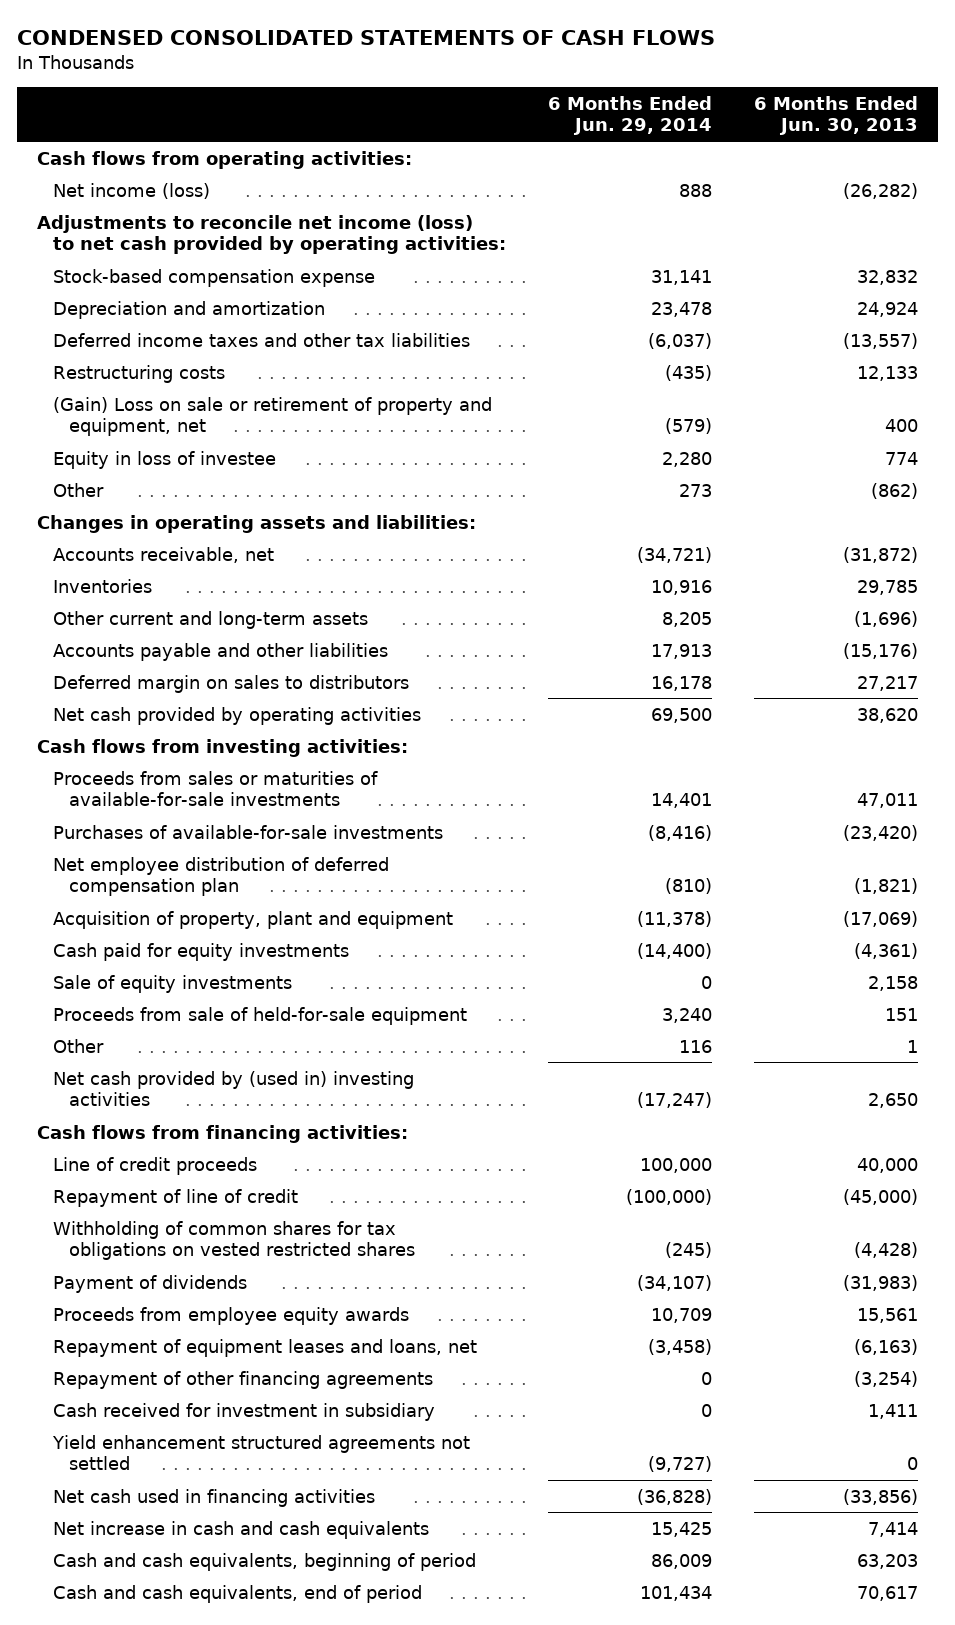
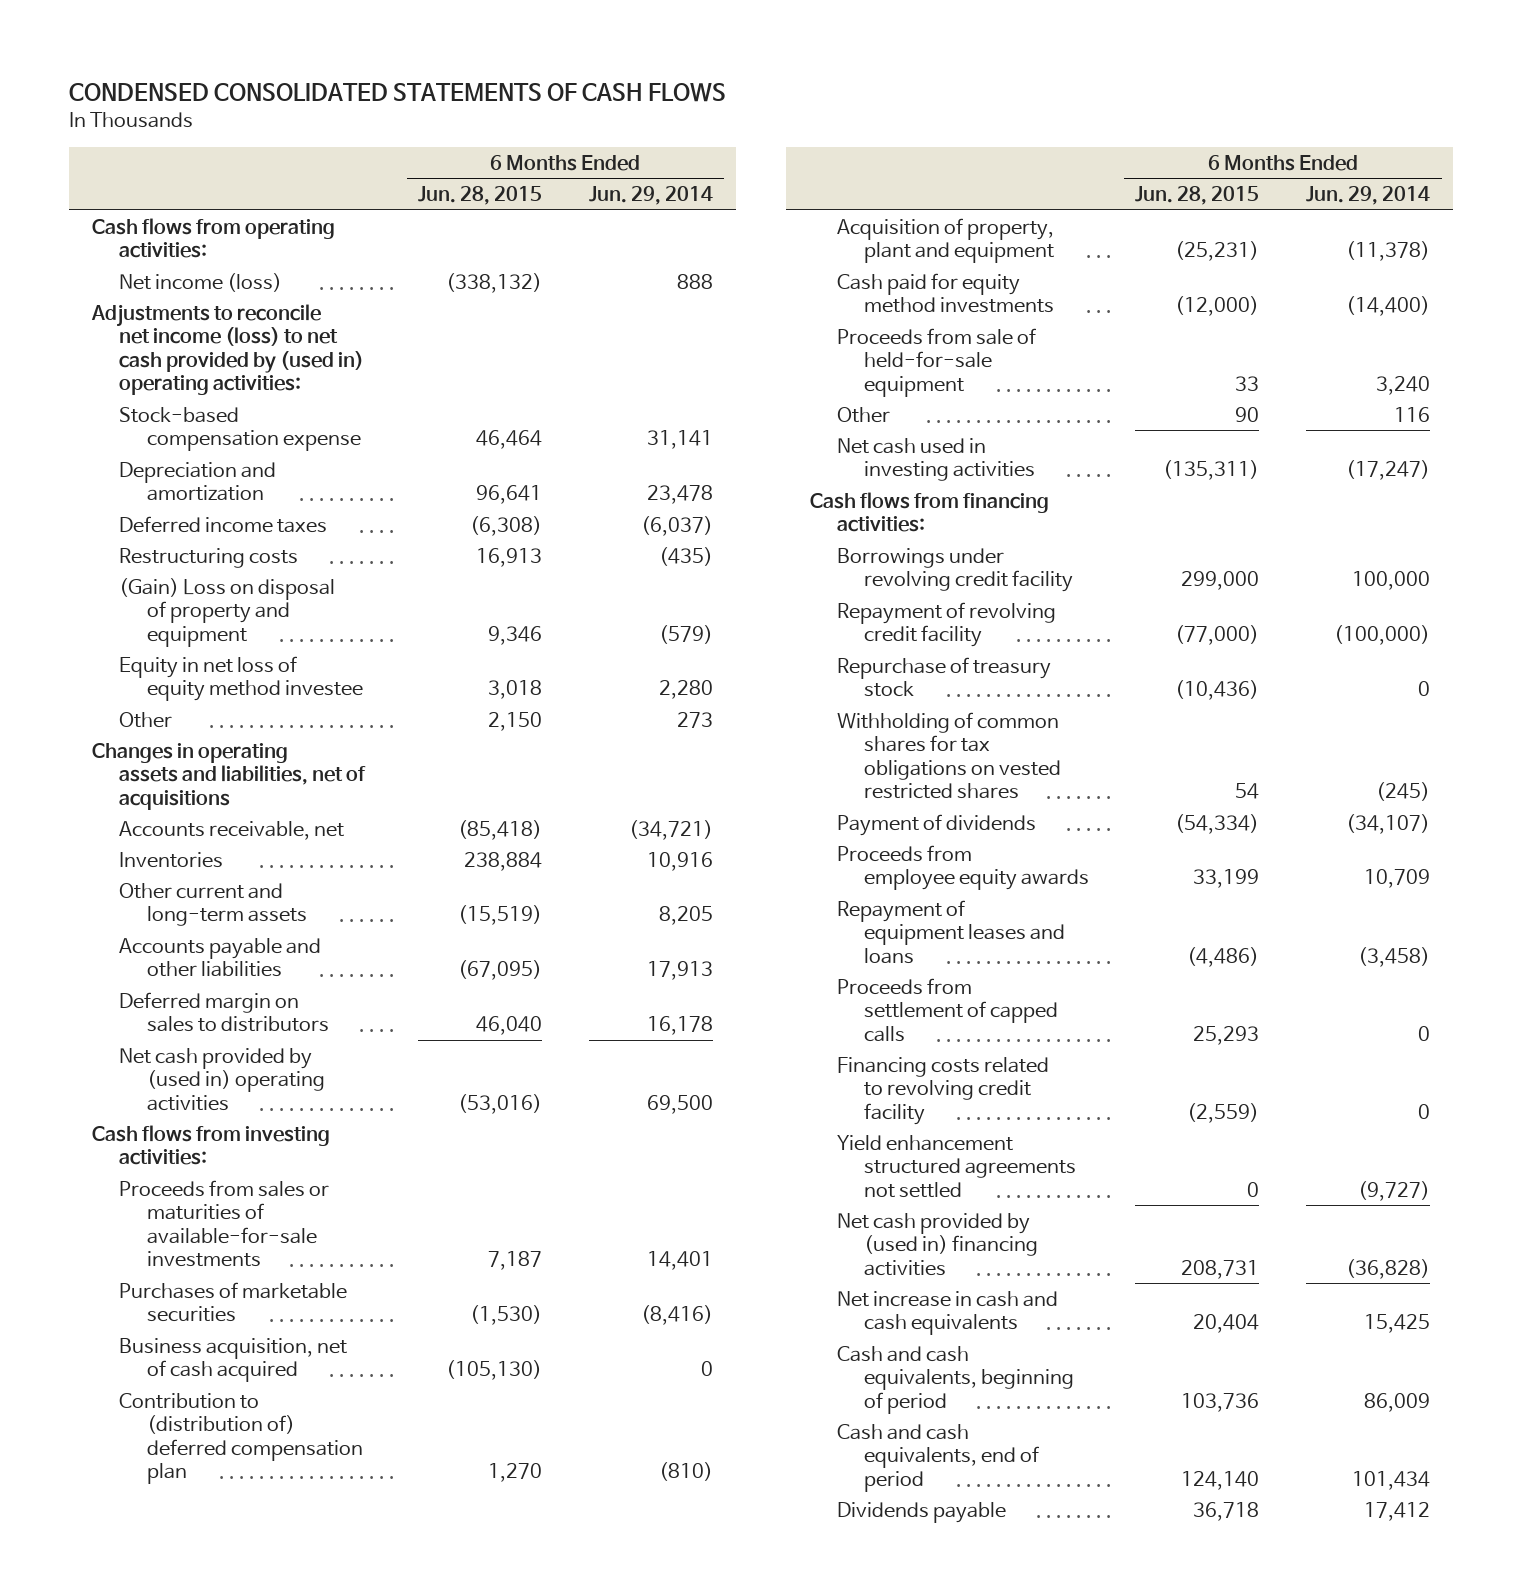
[753,96,918,136] 6 Months Ended Jun. 30, 2013 -> none
none -> [418,186,543,206] Jun. 28, 2015
[37,214,507,255] Adjustments to reconcile net income (loss) to net cash provided by operating activities: -> [91,303,365,396] Adjustments to reconcile net income (loss) to net cash provided by (used in) operating activities:
[53,332,471,347] Deferred income taxes and other tax liabilities -> [119,515,328,533] Deferred income taxes
[53,396,493,437] (Gain) Loss on sale or retirement of property and equipment, net -> [119,577,336,647] (Gain) Loss on disposal of property and equipment
[53,450,277,469] Equity in loss of investee -> [119,655,363,702] Equity in net loss of equity method investee
[37,514,477,533] Changes in operating assets and liabilities: -> [92,742,367,810] Changes in operating assets and liabilities, net of acquisitions
[53,706,422,725] Net cash provided by operating activities -> [119,1047,325,1111] Net cash provided by (used in) operating activities
[53,824,444,839] Purchases of available-for-sale investments -> [119,1281,348,1323] Purchases of marketable securities
none -> [119,1337,348,1383] Business acquisition, net of cash acquired
[53,856,390,897] Net employee distribution of deferred compensation plan -> [119,1392,363,1485] Contribution to (distribution of) deferred compensation plan
[53,974,293,993] Sale of equity investments -> none
[53,942,350,961] Cash paid for equity investments -> [836,272,1054,314] Cash paid for equity method investments
[53,1070,415,1107] Net cash provided by (used in) investing activities -> [836,437,1035,482] Net cash used in investing activities
[53,1156,258,1175] Line of credit proceeds -> [836,547,1073,593] Borrowings under revolving credit facility
[53,1188,299,1207] Repayment of line of credit -> [836,601,1056,648] Repayment of revolving credit facility
none -> [836,656,1051,698] Repurchase of treasury stock
[53,1402,436,1421] Cash received for investment in subsidiary -> none
[53,1338,478,1357] Repayment of equipment leases and loans, net -> [836,899,1065,964] Repayment of equipment leases and loans
none -> [836,977,1058,1042] Proceeds from settlement of capped calls
[53,1370,434,1389] Repayment of other financing agreements -> [836,1056,1049,1125] Financing costs related to revolving credit facility
[53,1488,376,1507] Net cash used in financing activities -> [836,1212,1038,1276] Net cash provided by (used in) financing activities
none -> [836,1501,1006,1523] Dividends payable

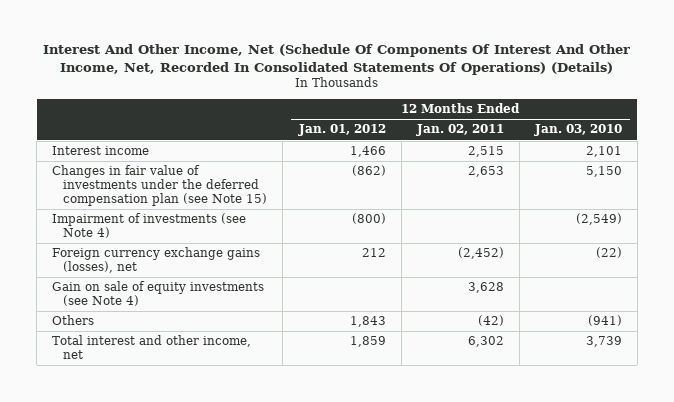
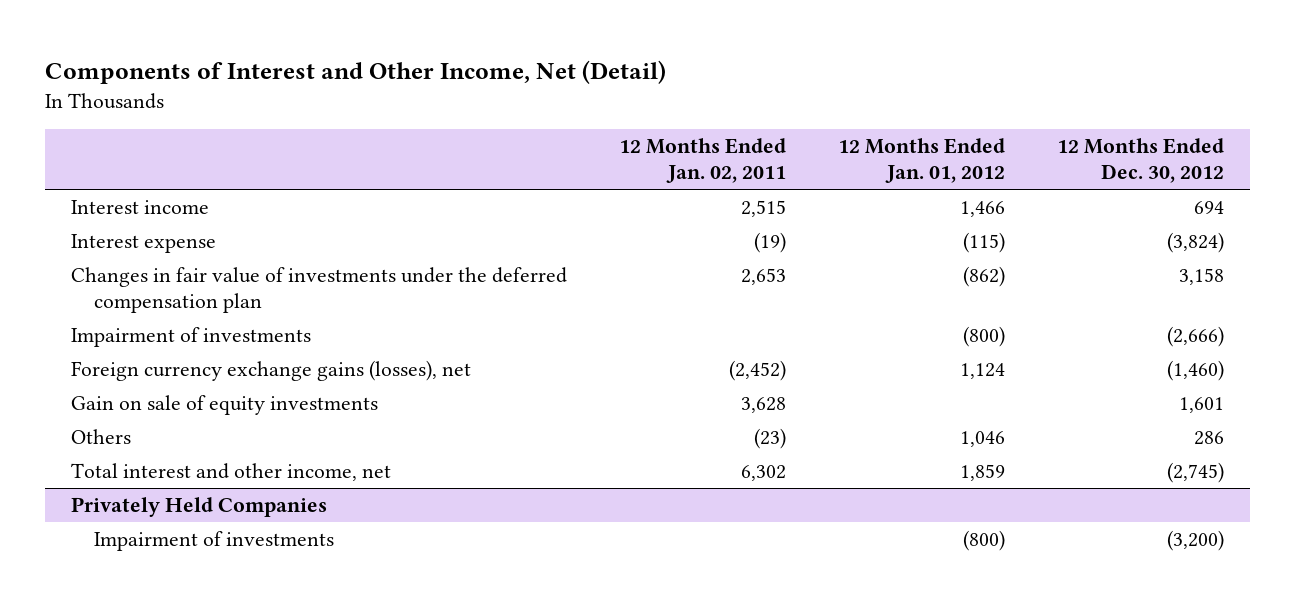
[43,44,631,76] Interest And Other Income, Net (Schedule Of Components Of Interest And Other Income, Net, Recorded In Consolidated Statements Of Operations) (Details) -> [45,59,667,84] Components of Interest and Other Income, Net (Detail)
[533,124,622,137] Jan. 03, 2010 -> none
none -> [1056,138,1224,184] 12 Months Ended Dec. 30, 2012
none -> [71,233,217,253] Interest expense
[52,165,268,207] Changes in fair value of investments under the deferred compensation plan (see Note 15) -> [71,266,568,313] Changes in fair value of investments under the deferred compensation plan
[52,213,247,239] Impairment of investments (see Note 4) -> [71,326,312,347] Impairment of investments
[361,248,386,258] 212 -> [960,362,1006,379] 1,124
[52,281,265,307] Gain on sale of equity investments (see Note 4) -> [71,394,379,415] Gain on sale of equity investments
[349,316,386,328] 1,843 -> [960,430,1006,447] 1,046
[477,315,504,327] (42) -> [754,427,787,449] (23)
none -> [71,496,328,517] Privately Held Companies
none -> [94,530,335,551] Impairment of investments

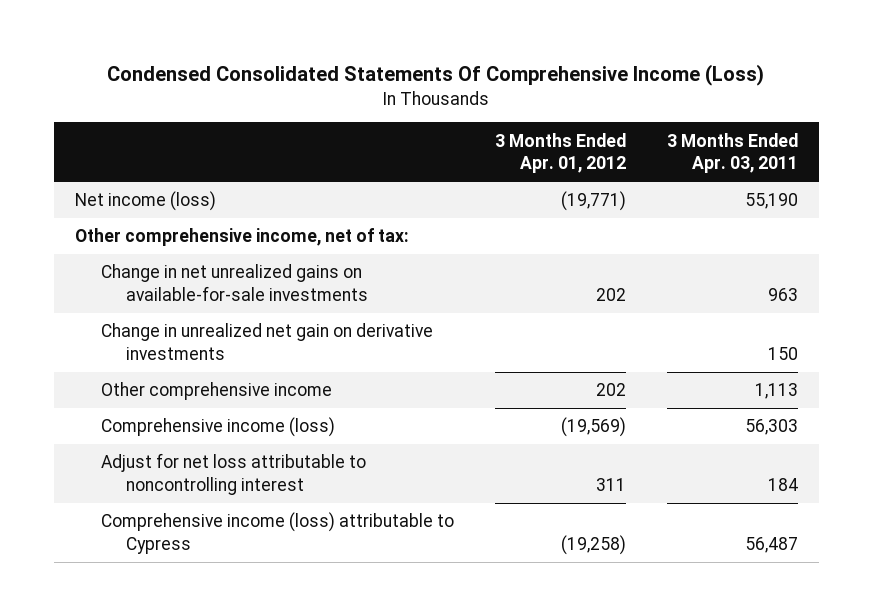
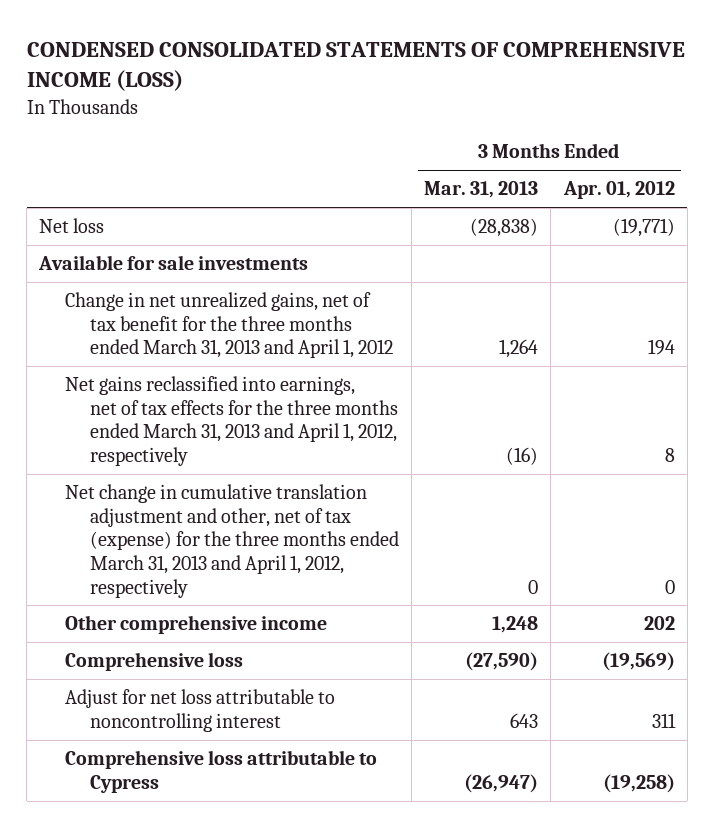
[107,64,765,87] Condensed Consolidated Statements Of Comprehensive Income (Loss) -> [26,41,685,92] CONDENSED CONSOLIDATED STATEMENTS OF COMPREHENSIVE INCOME (LOSS)
[666,132,798,174] 3 Months Ended Apr. 03, 2011 -> none
none -> [424,181,539,199] Mar. 31, 2013
[74,228,409,247] Other comprehensive income, net of tax: -> none
[100,323,433,360] Change in unrealized net gain on derivative investments -> none
[74,191,216,212] Net income (loss) -> [39,218,105,234] Net loss
none -> [38,255,309,271] Available for sale investments
[100,264,369,301] Change in net unrealized gains on available-for-sale investments -> [64,292,393,359] Change in net unrealized gains, net of tax benefit for the three months ended March 31, 2013 and April 1, 2012
[595,287,626,301] 202 -> [647,339,675,356] 194
none -> [64,376,398,466] Net gains reclassified into earnings, net of tax effects for the three months ended March 31, 2013 and April 1, 2012, respectively
none -> [64,484,399,598] Net change in cumulative translation adjustment and other, net of tax (expense) for the three months ended March 31, 2013 and April 1, 2012, respectively
[100,417,335,438] Comprehensive income (loss) -> [64,652,243,672] Comprehensive loss
[100,512,454,554] Comprehensive income (loss) attributable to Cypress -> [64,750,377,793] Comprehensive loss attributable to Cypress

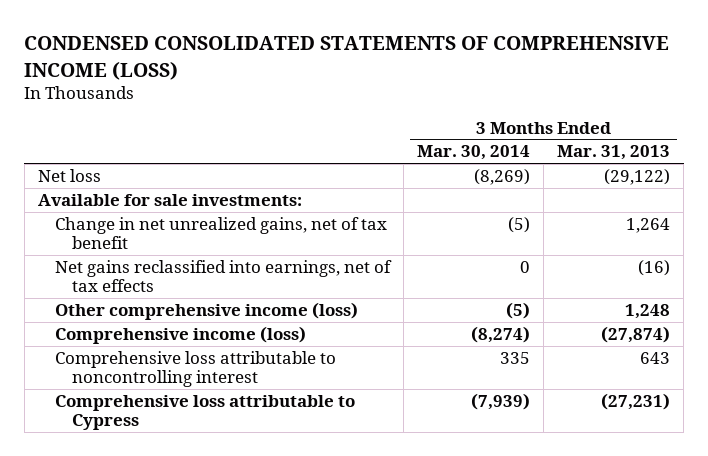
[562,181,675,200] Apr. 01, 2012 -> none
none -> [417,145,531,161] Mar. 30, 2014
[64,376,398,466] Net gains reclassified into earnings, net of tax effects for the three months ended March 31, 2013 and April 1, 2012, respectively -> none
[64,484,399,598] Net change in cumulative translation adjustment and other, net of tax (expense) for the three months ended March 31, 2013 and April 1, 2012, respectively -> none
[470,218,539,238] (28,838) -> [604,168,671,185] (29,122)
[38,255,309,271] Available for sale investments -> [37,193,302,206] Available for sale investments:
[64,292,393,359] Change in net unrealized gains, net of tax benefit for the three months ended March 31, 2013 and April 1, 2012 -> [55,216,388,250] Change in net unrealized gains, net of tax benefit
none -> [55,259,393,293] Net gains reclassified into earnings, net of tax effects
[64,615,327,635] Other comprehensive income -> [55,301,359,320] Other comprehensive income (loss)
[64,652,243,672] Comprehensive loss -> [55,325,307,344] Comprehensive income (loss)
[465,652,539,672] (27,590) -> [601,325,671,343] (27,874)
[64,689,335,732] Adjust for net loss attributable to noncontrolling interest -> [55,350,337,388] Comprehensive loss attributable to noncontrolling interest
[464,773,539,793] (26,947) -> [601,392,671,410] (27,231)

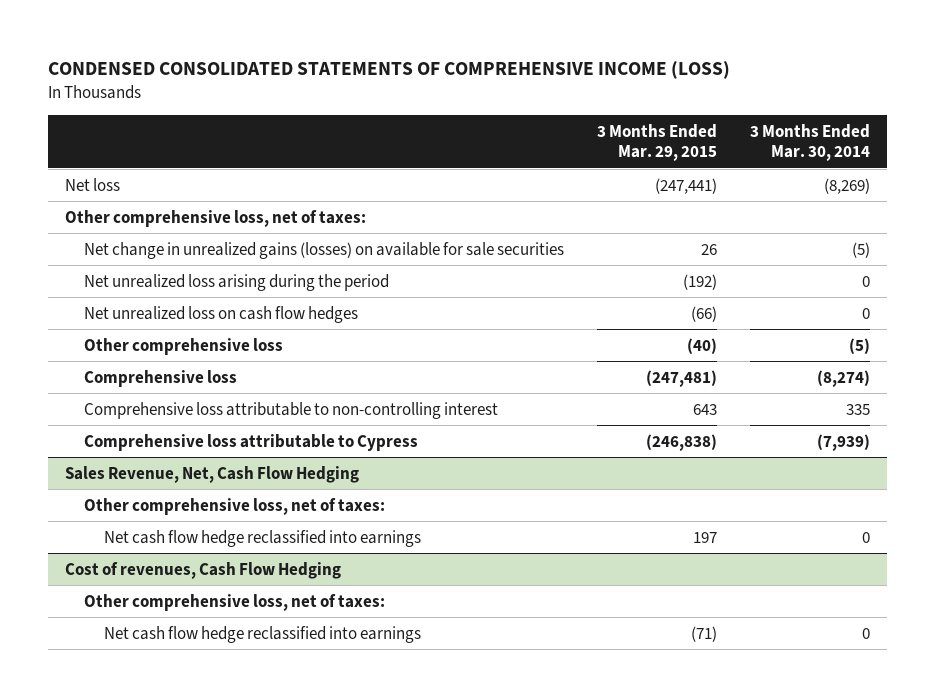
[557,145,671,161] Mar. 31, 2013 -> none
none -> [597,123,718,162] 3 Months Ended Mar. 29, 2015
[55,259,393,293] Net gains reclassified into earnings, net of tax effects -> none
[37,193,302,206] Available for sale investments: -> [64,209,366,227] Other comprehensive loss, net of taxes:
[55,216,388,250] Change in net unrealized gains, net of tax benefit -> [84,241,565,259] Net change in unrealized gains (losses) on available for sale securities
none -> [84,273,390,291] Net unrealized loss arising during the period
none -> [84,305,359,323] Net unrealized loss on cash flow hedges
[55,301,359,320] Other comprehensive income (loss) -> [84,337,284,355] Other comprehensive loss
[55,325,307,344] Comprehensive income (loss) -> [84,369,238,387] Comprehensive loss
[55,350,337,388] Comprehensive loss attributable to noncontrolling interest -> [84,401,499,419] Comprehensive loss attributable to non-controlling interest
none -> [64,465,359,483] Sales Revenue, Net, Cash Flow Hedging
none -> [84,497,386,515] Other comprehensive loss, net of taxes:
none -> [104,529,422,547] Net cash flow hedge reclassified into earnings
none -> [64,561,341,579] Cost of revenues, Cash Flow Hedging
none -> [84,593,386,611] Other comprehensive loss, net of taxes:
none -> [104,625,422,643] Net cash flow hedge reclassified into earnings

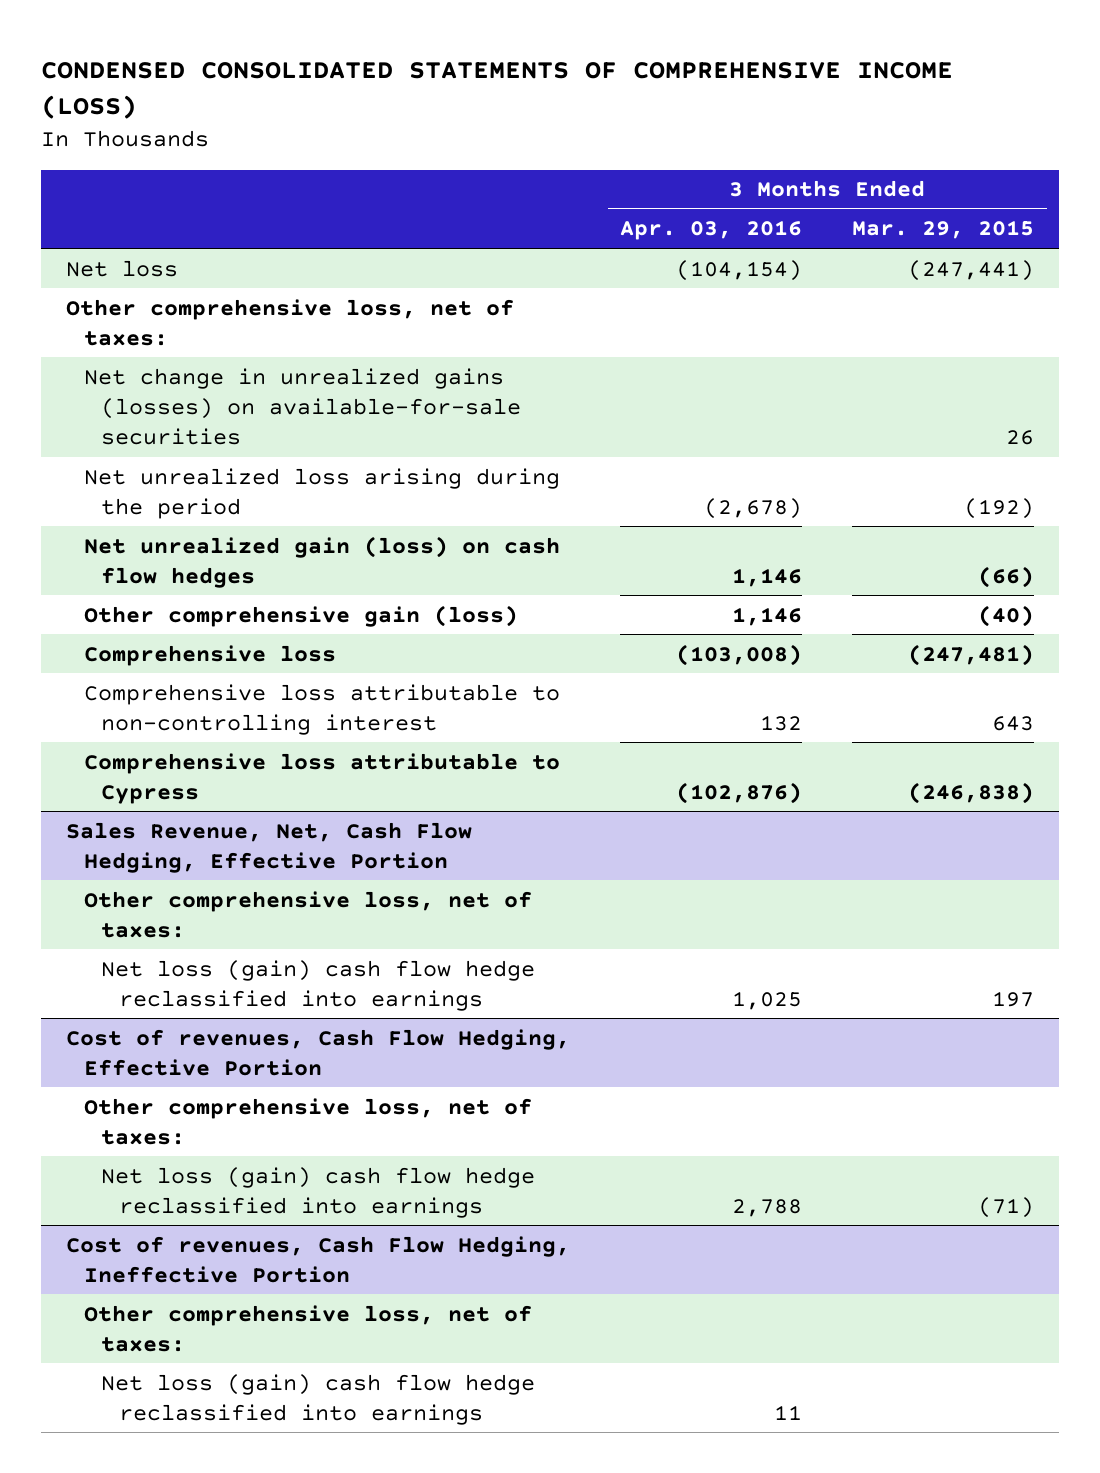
[750,123,871,162] 3 Months Ended Mar. 30, 2014 -> none
none -> [620,220,803,241] Apr. 03, 2016
[84,241,565,259] Net change in unrealized gains (losses) on available for sale securities -> [83,367,522,445] Net change in unrealized gains (losses) on available-for-sale securities
[84,305,359,323] Net unrealized loss on cash flow hedges -> [83,535,560,588] Net unrealized gain (loss) on cash flow hedges
[84,337,284,355] Other comprehensive loss -> [83,604,518,627] Other comprehensive gain (loss)
[64,465,359,483] Sales Revenue, Net, Cash Flow Hedging -> [65,821,472,873] Sales Revenue, Net, Cash Flow Hedging, Effective Portion
[104,529,422,547] Net cash flow hedge reclassified into earnings -> [101,959,536,1011] Net loss (gain) cash flow hedge reclassified into earnings
[64,561,341,579] Cost of revenues, Cash Flow Hedging -> [65,1028,570,1076] Cost of revenues, Cash Flow Hedging, Effective Portion
[104,625,422,643] Net cash flow hedge reclassified into earnings -> [101,1166,536,1218] Net loss (gain) cash flow hedge reclassified into earnings
none -> [65,1235,570,1283] Cost of revenues, Cash Flow Hedging, Ineffective Portion
none -> [83,1304,532,1352] Other comprehensive loss, net of taxes:
none -> [101,1373,536,1425] Net loss (gain) cash flow hedge reclassified into earnings

